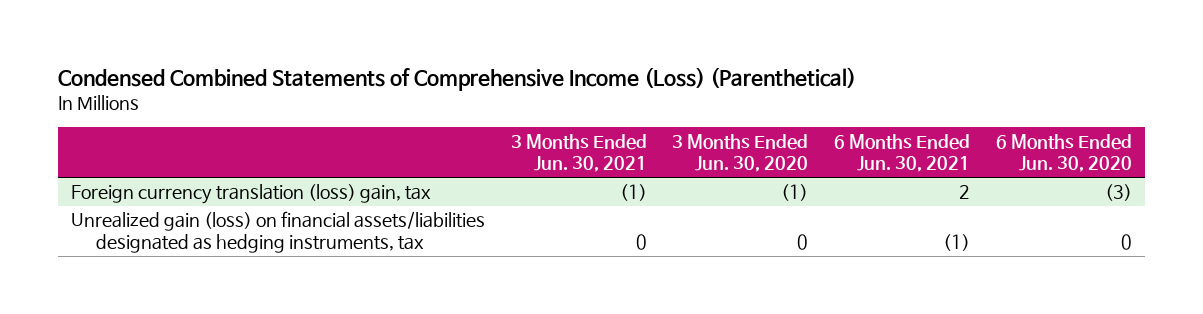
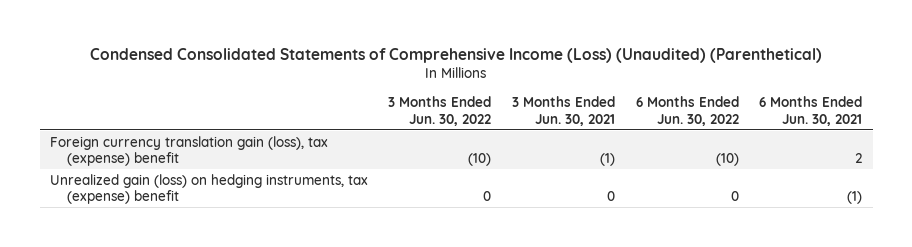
[57,67,856,92] Condensed Combined Statements of Comprehensive Income (Loss) (Parenthetical) -> [90,48,823,64] Condensed Consolidated Statements of Comprehensive Income (Loss) (Unaudited) (Parenthetical)
[672,133,809,173] 3 Months Ended Jun. 30, 2020 -> none
[996,133,1133,173] 6 Months Ended Jun. 30, 2020 -> none
none -> [388,96,492,126] 3 Months Ended Jun. 30, 2022
none -> [635,96,739,126] 6 Months Ended Jun. 30, 2022
[70,184,431,205] Foreign currency translation (loss) gain, tax -> [49,135,328,167] Foreign currency translation gain (loss), tax (expense) benefit
[70,211,485,254] Unrealized gain (loss) on financial assets/liabilities designated as hedging instruments, tax -> [49,173,368,205] Unrealized gain (loss) on hedging instruments, tax (expense) benefit

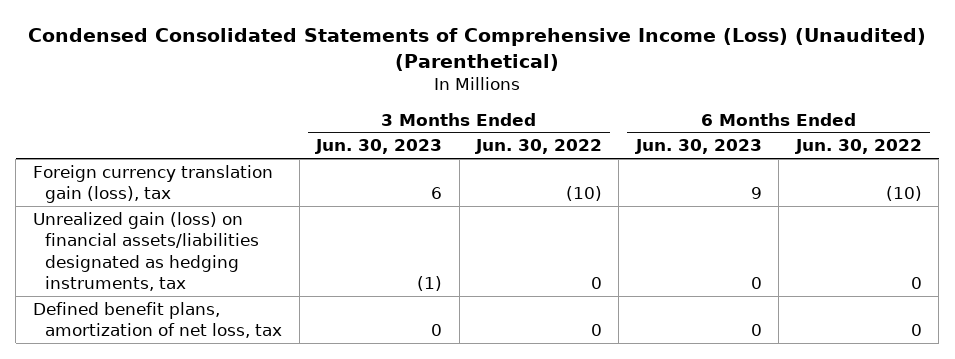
[512,96,616,126] 3 Months Ended Jun. 30, 2021 -> none
[759,96,863,126] 6 Months Ended Jun. 30, 2021 -> none
none -> [315,139,443,155] Jun. 30, 2023
none -> [634,139,762,155] Jun. 30, 2023
[49,135,328,167] Foreign currency translation gain (loss), tax (expense) benefit -> [32,165,273,204] Foreign currency translation gain (loss), tax
[49,173,368,205] Unrealized gain (loss) on hedging instruments, tax (expense) benefit -> [32,212,260,292] Unrealized gain (loss) on financial assets/liabilities designated as hedging instruments, tax
none -> [32,302,283,339] Defined benefit plans, amortization of net loss, tax

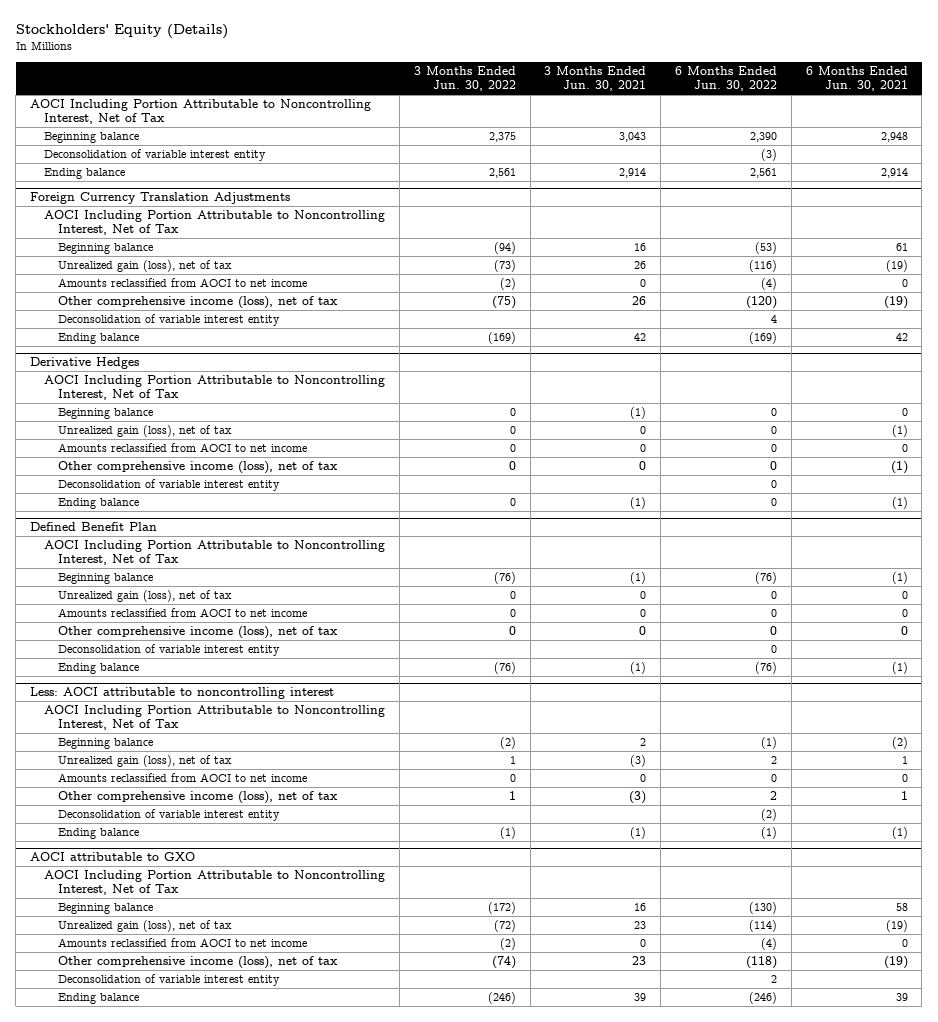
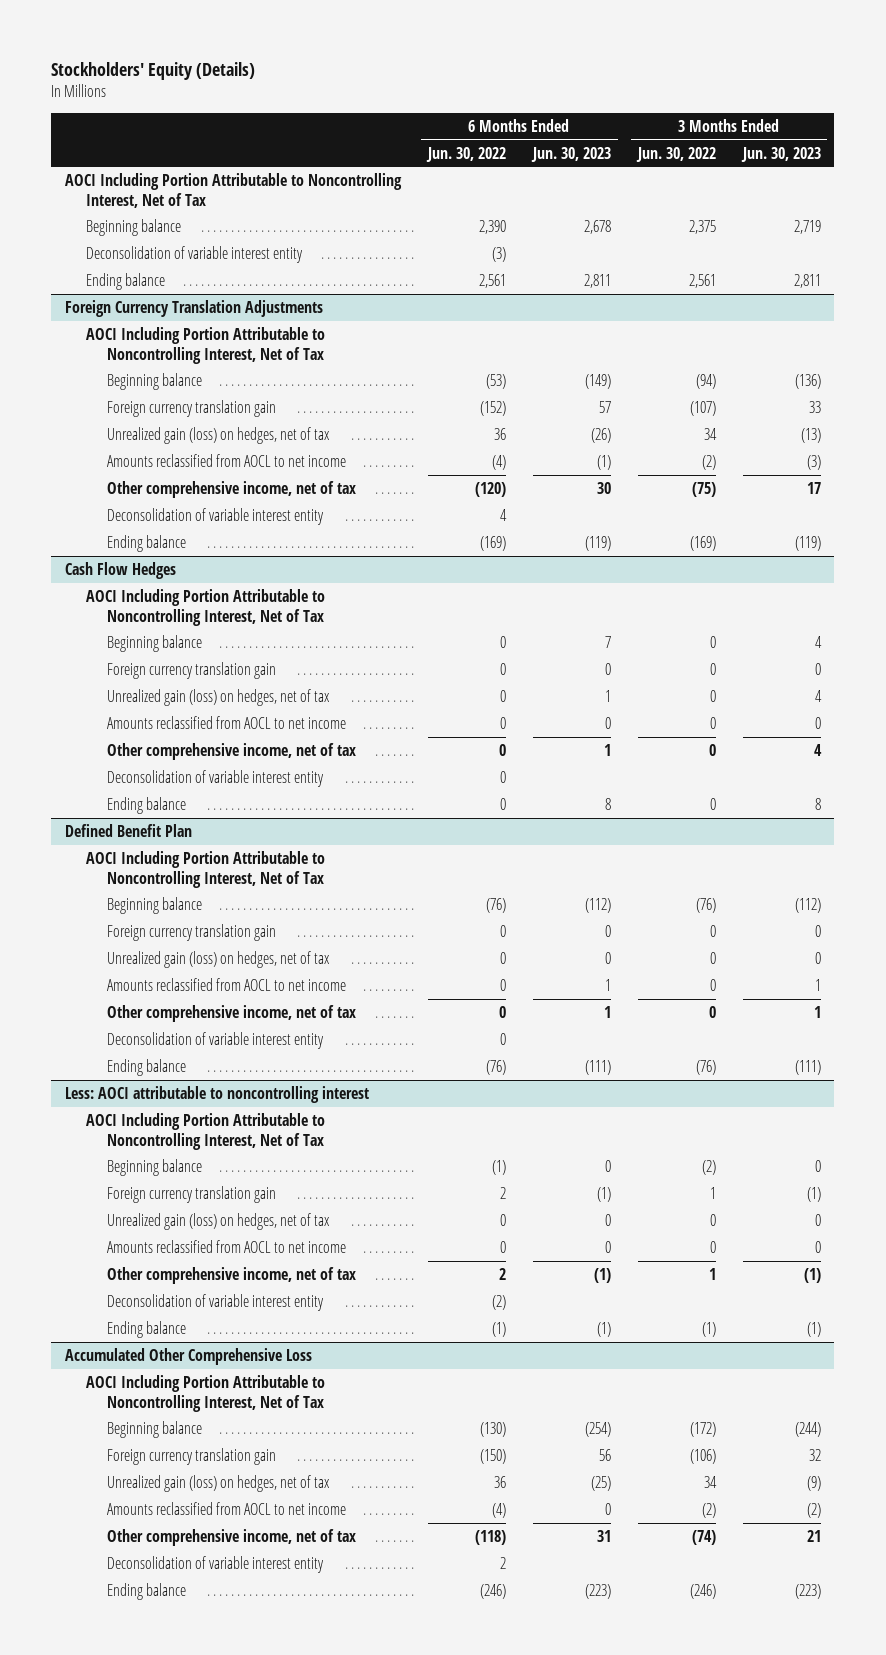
[544,65,647,92] 3 Months Ended Jun. 30, 2021 -> none
[805,65,908,92] 6 Months Ended Jun. 30, 2021 -> none
none -> [530,146,611,162] Jun. 30, 2023
none -> [740,146,821,162] Jun. 30, 2023
none -> [107,399,277,417] Foreign currency translation gain
[58,259,233,272] Unrealized gain (loss), net of tax -> [107,426,331,444] Unrealized gain (loss) on hedges, net of tax
[493,259,516,272] (73) -> [703,427,717,440] 34
[749,259,778,272] (116) -> [493,427,506,440] 36
[58,277,308,287] Amounts reclassified from AOCI to net income -> [107,453,347,467] Amounts reclassified from AOCL to net income
[58,295,339,309] Other comprehensive income (loss), net of tax -> [107,480,357,498] Other comprehensive income, net of tax
[30,357,140,370] Derivative Hedges -> [64,561,176,579] Cash Flow Hedges
none -> [107,661,277,679] Foreign currency translation gain
[58,424,233,437] Unrealized gain (loss), net of tax -> [107,688,331,706] Unrealized gain (loss) on hedges, net of tax
[58,442,308,452] Amounts reclassified from AOCI to net income -> [107,715,347,729] Amounts reclassified from AOCL to net income
[58,460,339,474] Other comprehensive income (loss), net of tax -> [107,742,357,760] Other comprehensive income, net of tax
none -> [107,923,277,941] Foreign currency translation gain
[58,589,233,602] Unrealized gain (loss), net of tax -> [107,950,331,968] Unrealized gain (loss) on hedges, net of tax
[58,607,308,617] Amounts reclassified from AOCI to net income -> [107,977,347,991] Amounts reclassified from AOCL to net income
[58,625,339,639] Other comprehensive income (loss), net of tax -> [107,1004,357,1022] Other comprehensive income, net of tax
none -> [107,1185,277,1203] Foreign currency translation gain
[58,754,233,767] Unrealized gain (loss), net of tax -> [107,1212,331,1230] Unrealized gain (loss) on hedges, net of tax
[509,755,516,764] 1 -> [709,1213,716,1226] 0
[771,755,778,764] 2 -> [499,1213,506,1226] 0
[58,772,308,782] Amounts reclassified from AOCI to net income -> [107,1239,347,1253] Amounts reclassified from AOCL to net income
[58,790,339,804] Other comprehensive income (loss), net of tax -> [107,1266,357,1284] Other comprehensive income, net of tax
[30,852,196,862] AOCI attributable to GXO -> [64,1347,312,1365] Accumulated Other Comprehensive Loss
none -> [107,1447,277,1465] Foreign currency translation gain
[58,919,233,932] Unrealized gain (loss), net of tax -> [107,1474,331,1492] Unrealized gain (loss) on hedges, net of tax
[493,919,516,932] (72) -> [703,1475,717,1488] 34
[749,919,778,932] (114) -> [493,1475,506,1488] 36
[58,937,308,947] Amounts reclassified from AOCI to net income -> [107,1501,347,1515] Amounts reclassified from AOCL to net income
[58,955,339,969] Other comprehensive income (loss), net of tax -> [107,1528,357,1546] Other comprehensive income, net of tax

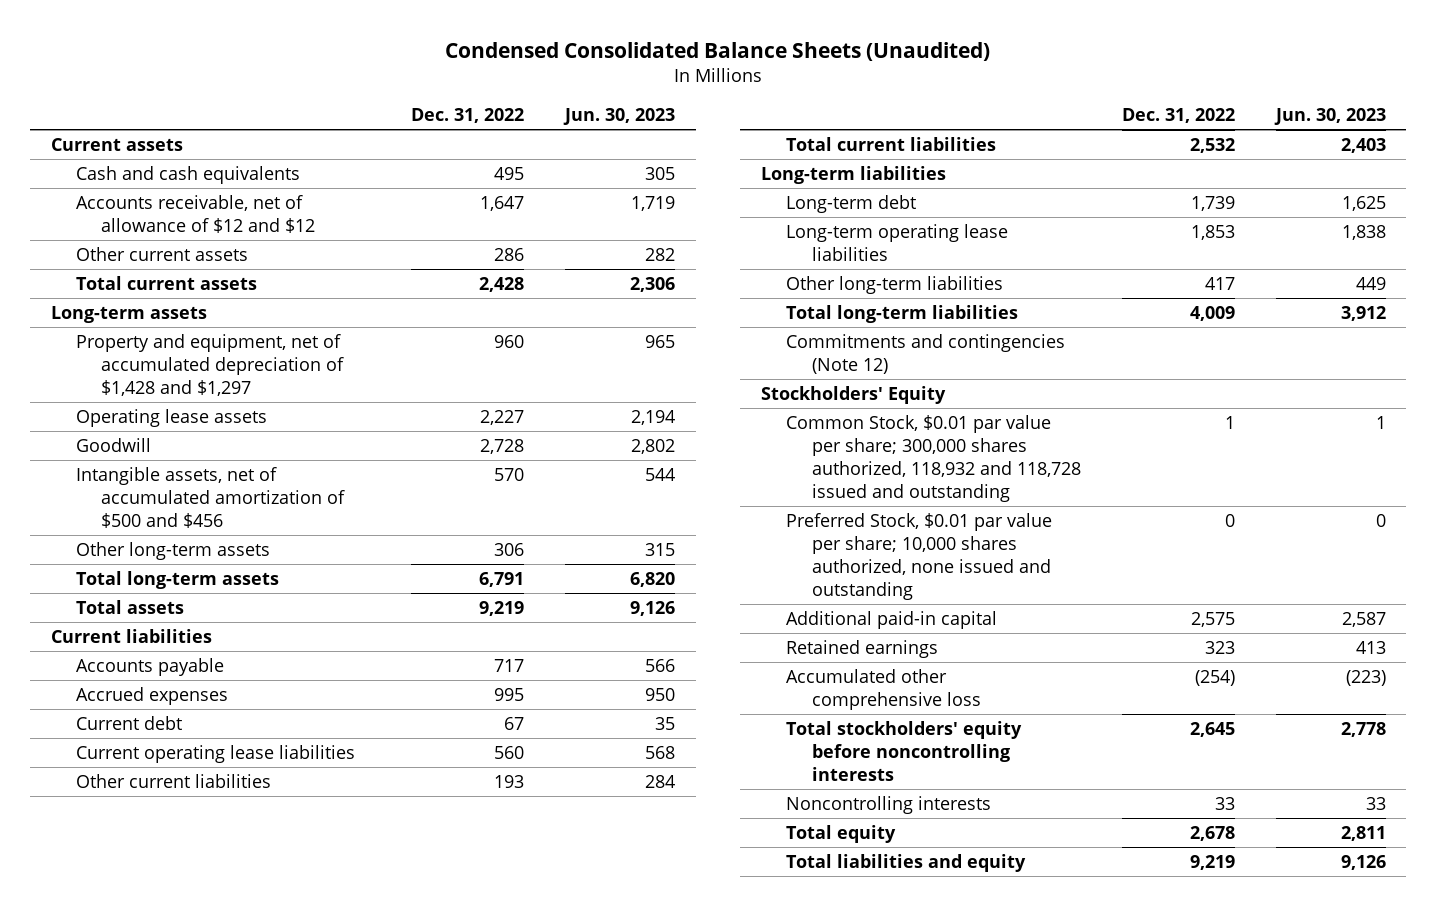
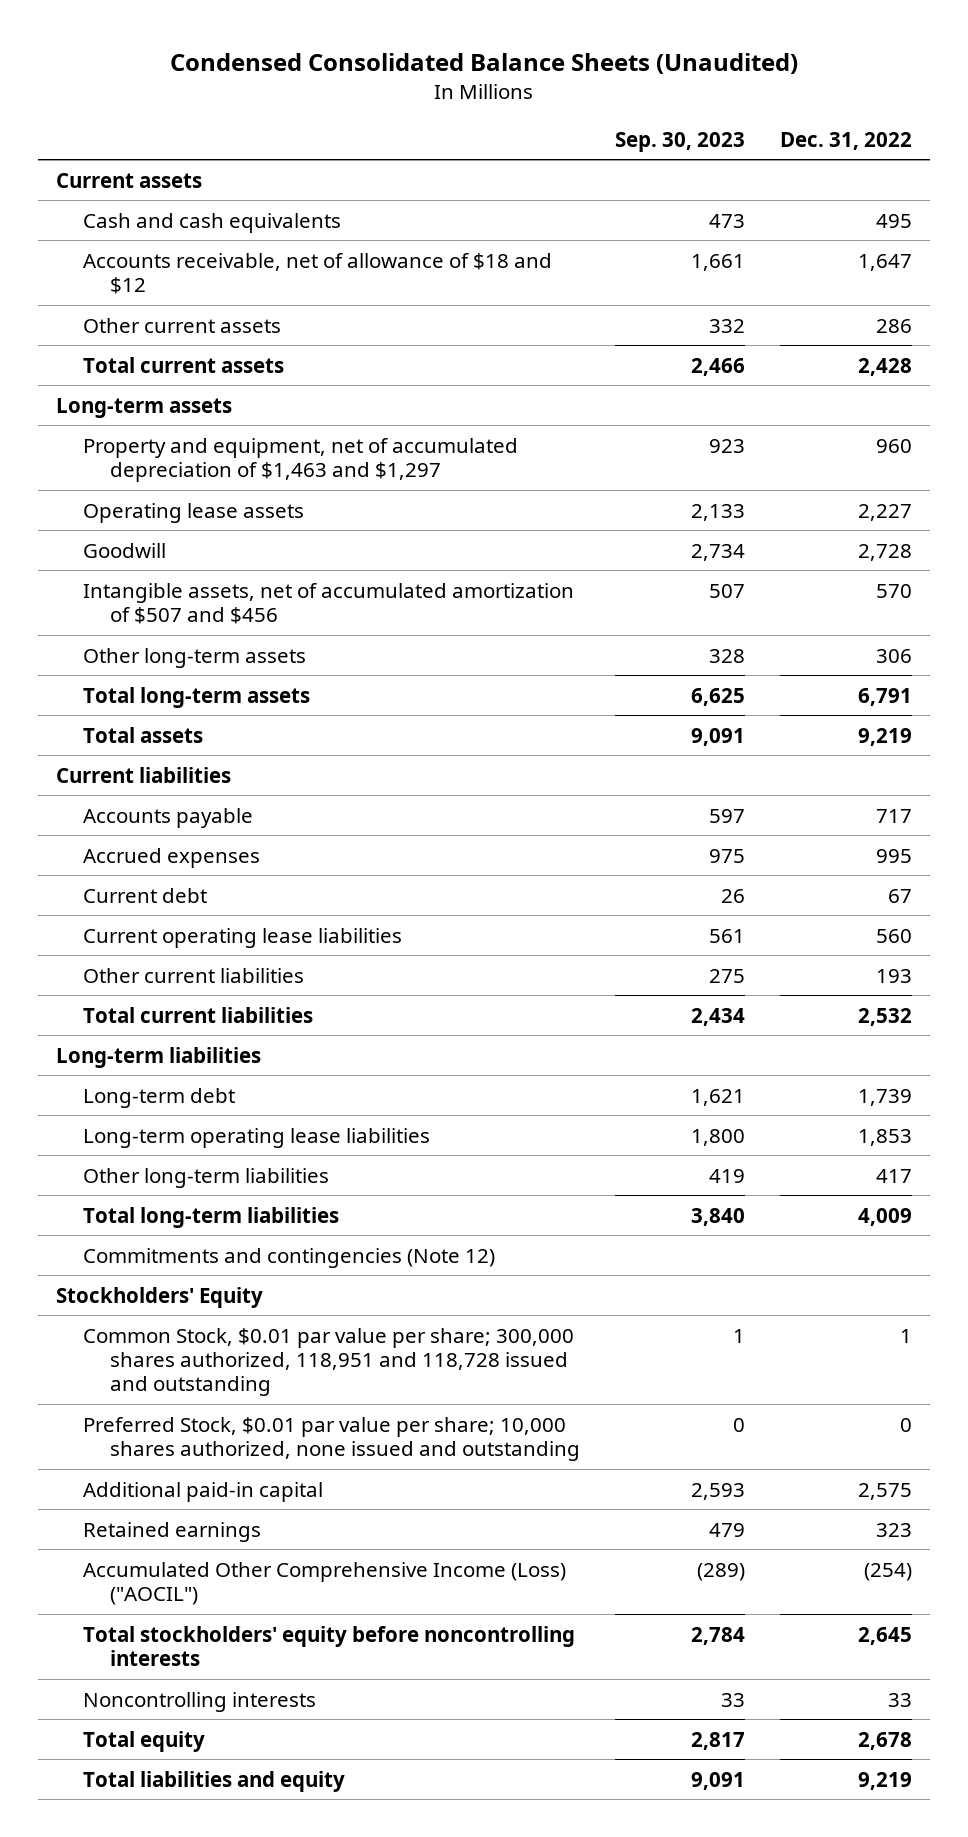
[563,108,676,126] Jun. 30, 2023 -> none
none -> [614,131,745,152] Sep. 30, 2023
[76,194,316,233] Accounts receivable, net of allowance of $12 and $12 -> [82,252,552,294] Accounts receivable, net of allowance of $18 and $12
[76,333,345,396] Property and equipment, net of accumulated depreciation of $1,428 and $1,297 -> [82,437,518,482] Property and equipment, net of accumulated depreciation of $1,463 and $1,297
[76,466,346,528] Intangible assets, net of accumulated amortization of $500 and $456 -> [82,582,574,624] Intangible assets, net of accumulated amortization of $507 and $456
[786,414,1081,502] Common Stock, $0.01 par value per share; 300,000 shares authorized, 118,932 and 118,728 issued and outstanding -> [82,1327,574,1397] Common Stock, $0.01 par value per share; 300,000 shares authorized, 118,951 and 118,728 issued and outstanding
[786,668,981,710] Accumulated other comprehensive loss -> [82,1561,566,1605] Accumulated Other Comprehensive Income (Loss) ("AOCIL")

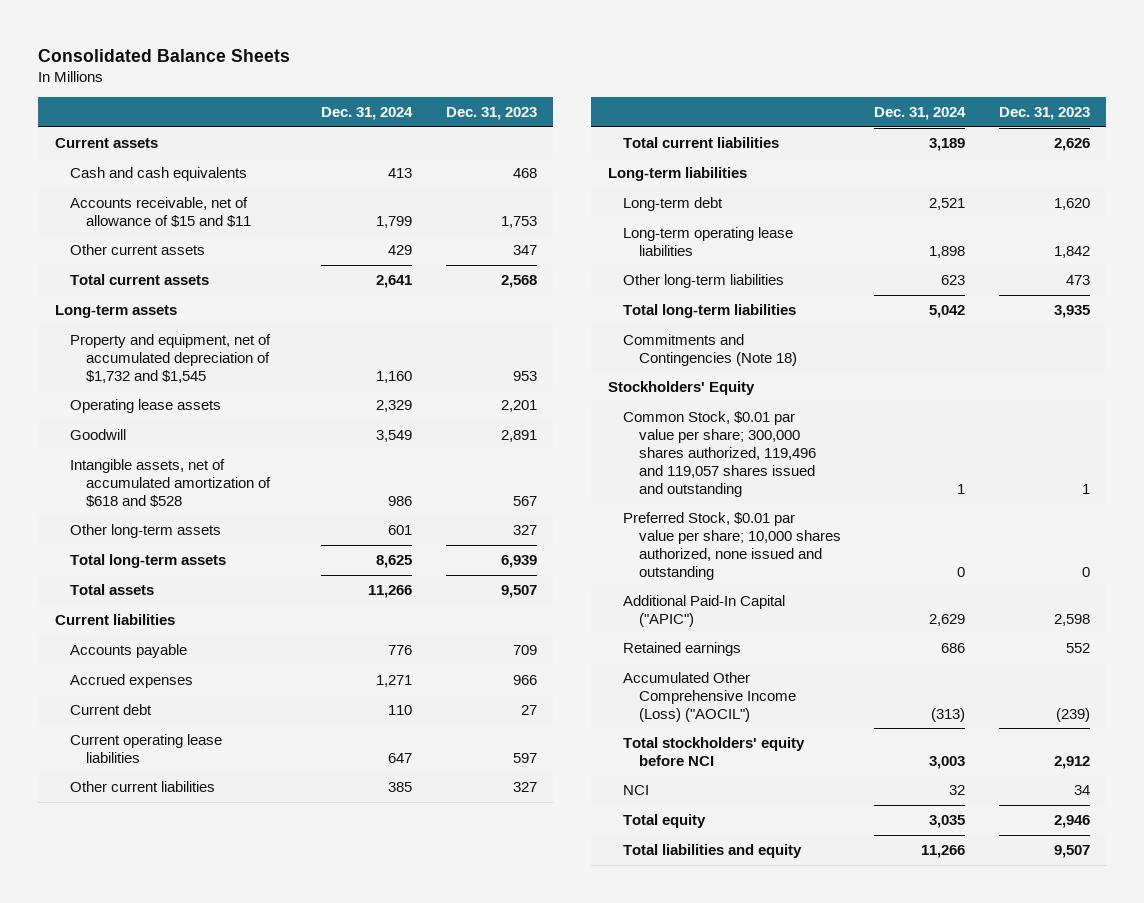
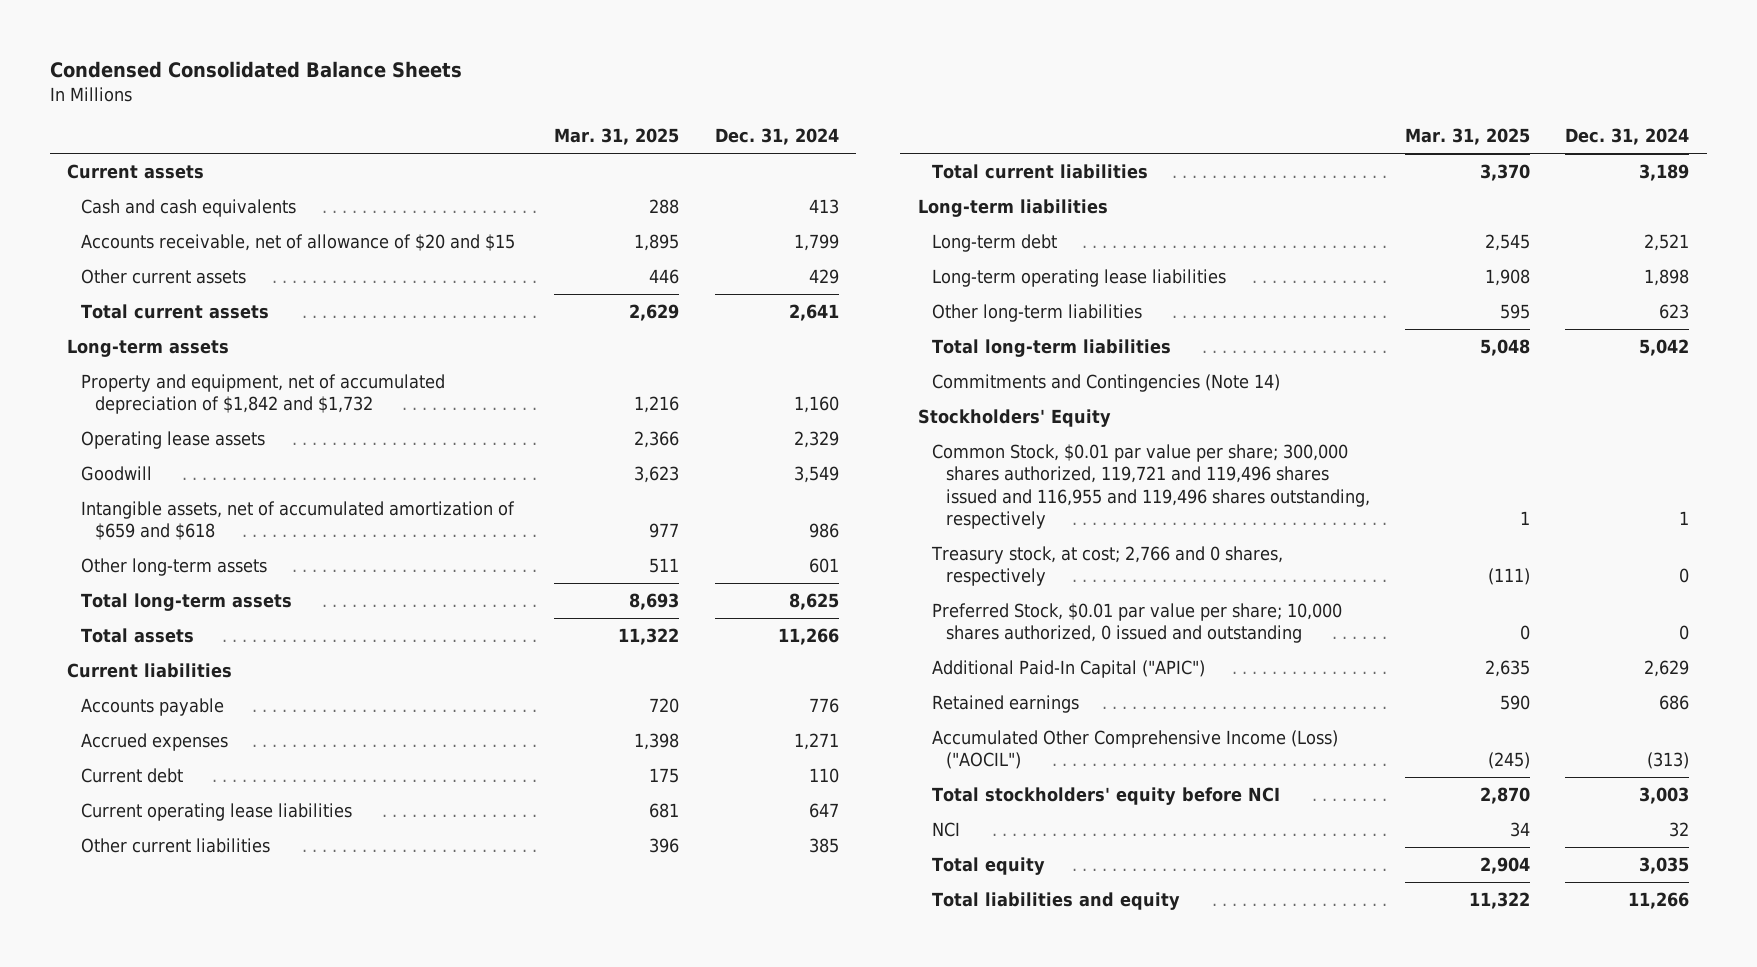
[38,48,291,62] Consolidated Balance Sheets -> [49,61,462,79] Condensed Consolidated Balance Sheets
[445,107,537,121] Dec. 31, 2023 -> none
none -> [554,128,680,146] Mar. 31, 2025
[70,197,252,227] Accounts receivable, net of allowance of $15 and $11 -> [81,233,516,251] Accounts receivable, net of allowance of $20 and $15
[70,334,272,383] Property and equipment, net of accumulated depreciation of $1,732 and $1,545 -> [81,373,446,415] Property and equipment, net of accumulated depreciation of $1,842 and $1,732
[70,459,272,507] Intangible assets, net of accumulated amortization of $618 and $528 -> [81,500,516,541] Intangible assets, net of accumulated amortization of $659 and $618
[623,334,798,366] Commitments and Contingencies (Note 18) -> [931,373,1280,392] Commitments and Contingencies (Note 14)
[623,411,817,497] Common Stock, $0.01 par value per share; 300,000 shares authorized, 119,496 and 119,057 shares issued and outstanding -> [931,443,1370,529] Common Stock, $0.01 par value per share; 300,000 shares authorized, 119,721 and 119,496 shares issued and 116,955 and 119,496 shares outstanding, respectively
none -> [930,545,1283,587] Treasury stock, at cost; 2,766 and 0 shares, respectively
[623,512,842,580] Preferred Stock, $0.01 par value per share; 10,000 shares authorized, none issued and outstanding -> [931,602,1342,644] Preferred Stock, $0.01 par value per share; 10,000 shares authorized, 0 issued and outstanding

